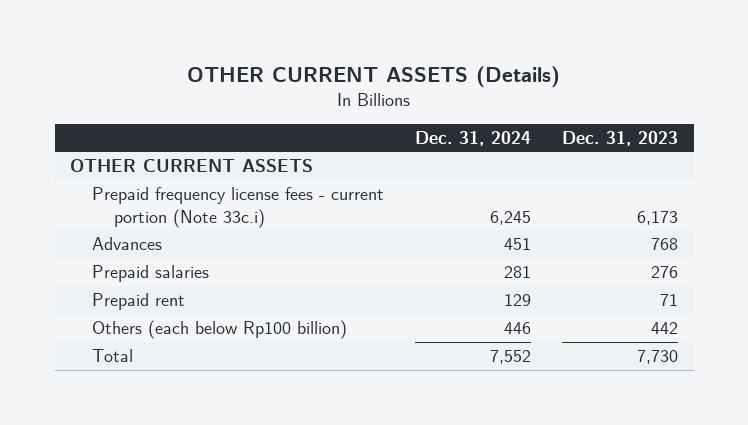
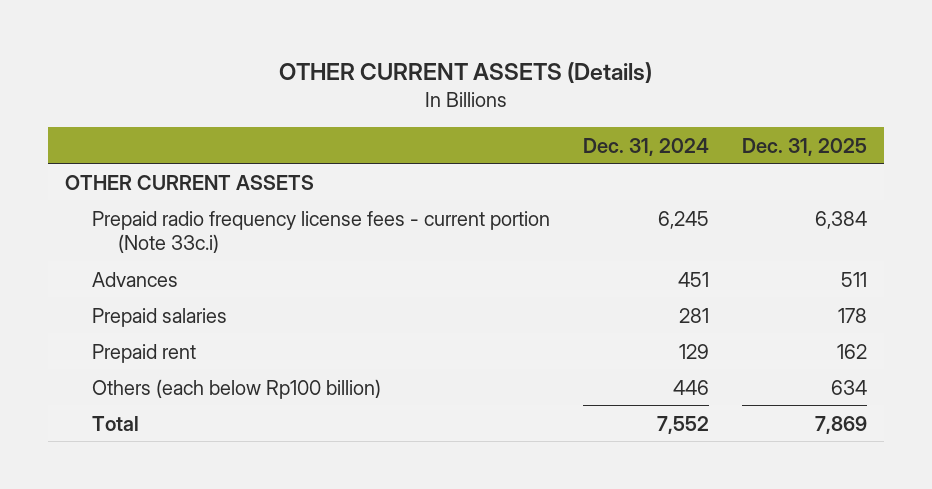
[562,130,679,146] Dec. 31, 2023 -> none
none -> [742,137,868,156] Dec. 31, 2025
[92,186,385,228] Prepaid frequency license fees - current portion (Note 33c.i) -> [91,210,550,253] Prepaid radio frequency license fees - current portion (Note 33c.i)

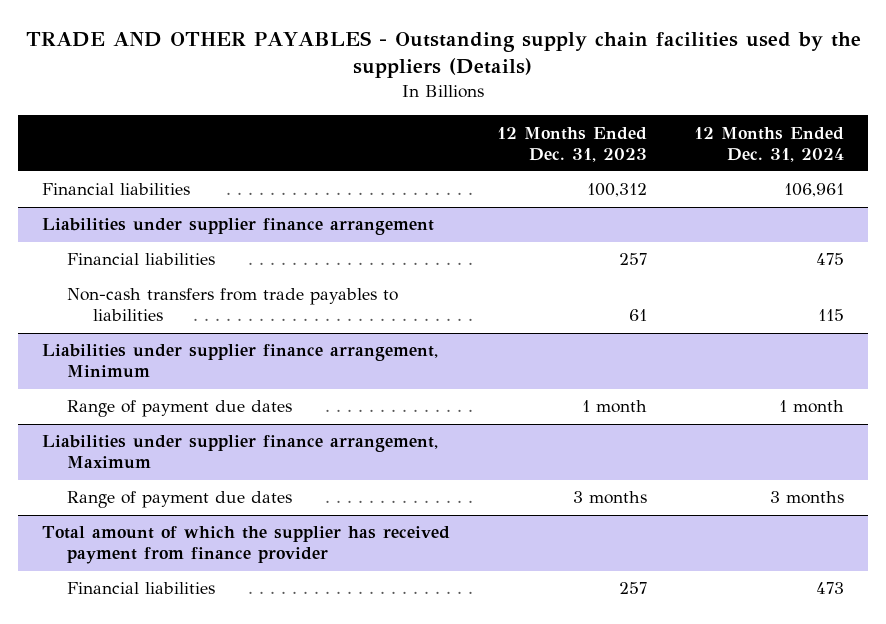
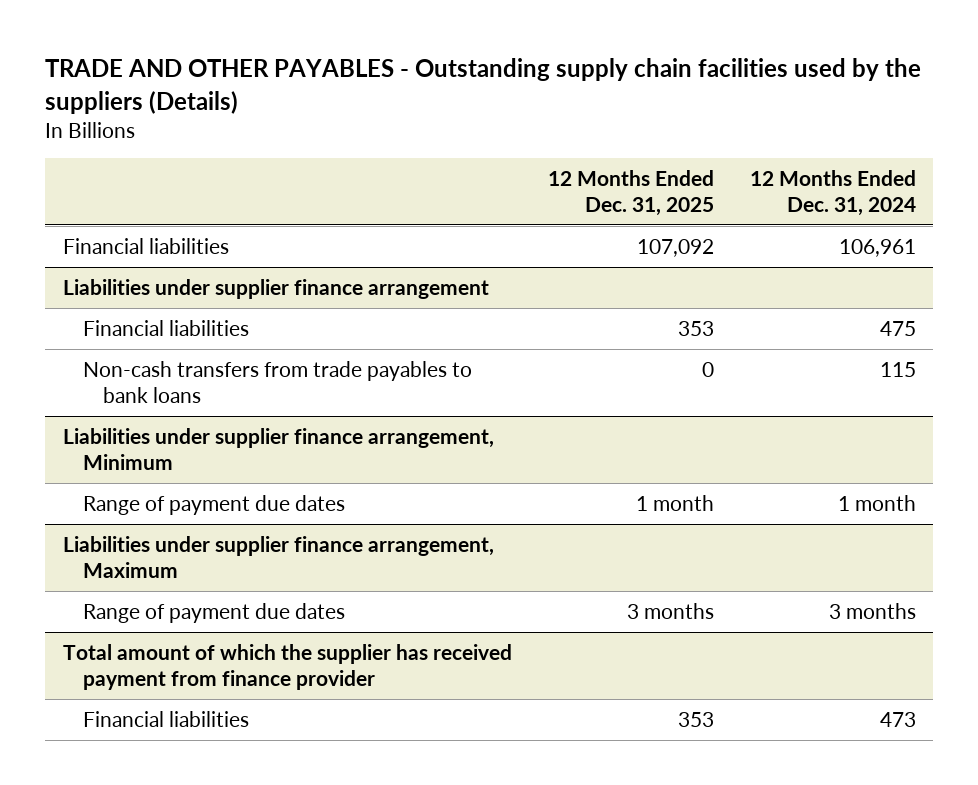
[497,126,648,162] 12 Months Ended Dec. 31, 2023 -> none
none -> [547,170,714,217] 12 Months Ended Dec. 31, 2025
[67,288,399,322] Non-cash transfers from trade payables to liabilities -> [82,360,472,403] Non-cash transfers from trade payables to bank loans

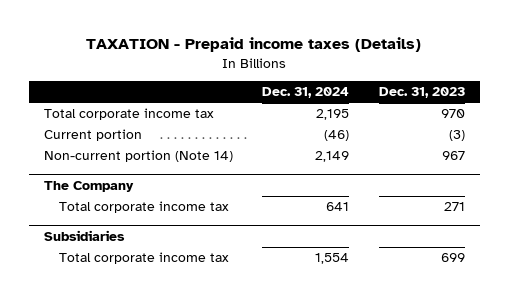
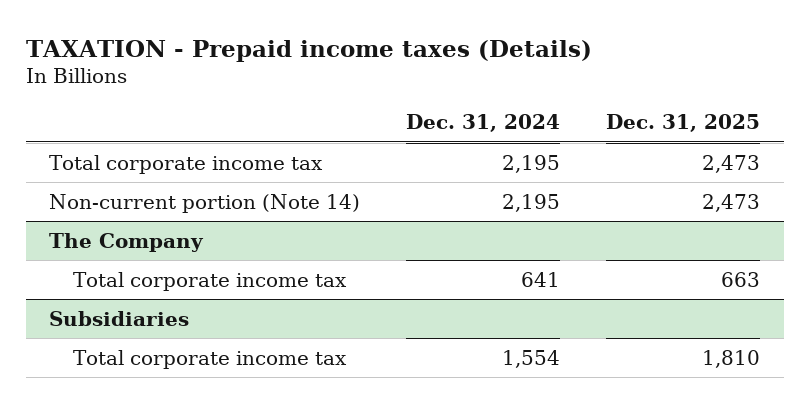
[379,87,466,99] Dec. 31, 2023 -> none
none -> [606,114,761,133] Dec. 31, 2025
[43,129,142,142] Current portion -> none
[315,151,350,163] 2,149 -> [502,193,561,212] 2,195

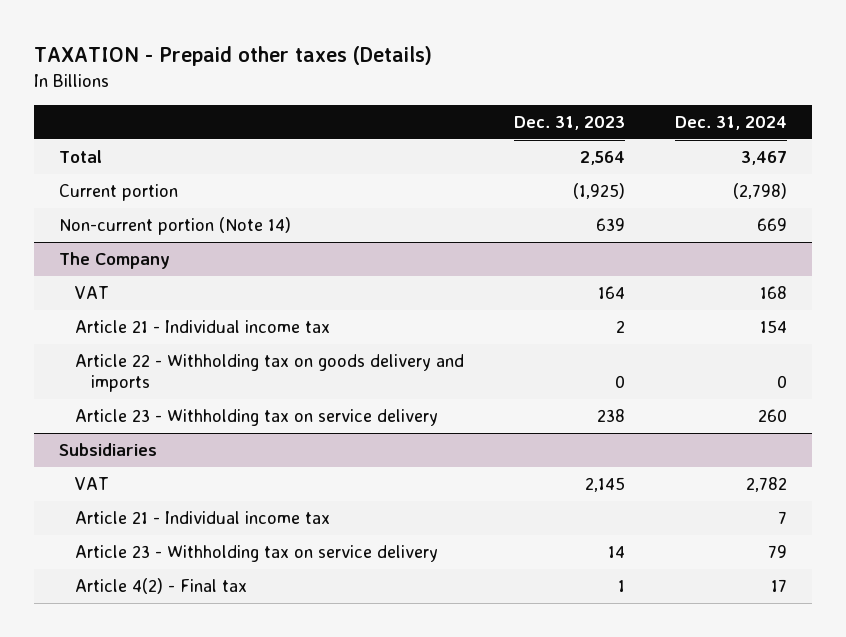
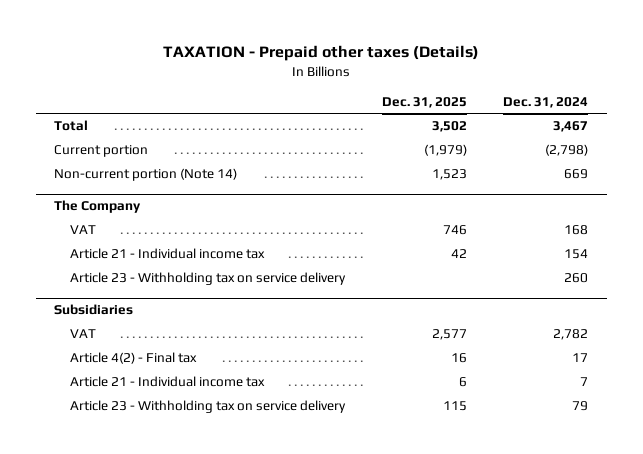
[513,116,625,131] Dec. 31, 2023 -> none
none -> [381,96,467,108] Dec. 31, 2025
[74,354,464,393] Article 22 - Withholding tax on goods delivery and imports -> none
[74,578,247,595] Article 4(2) - Final tax -> [70,352,198,365] Article 4(2) - Final tax

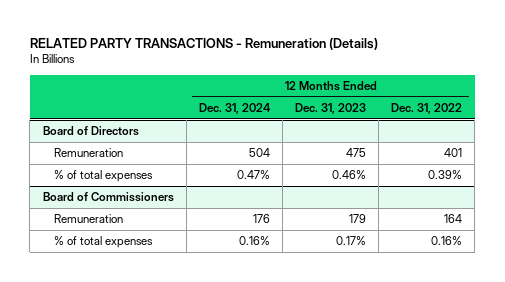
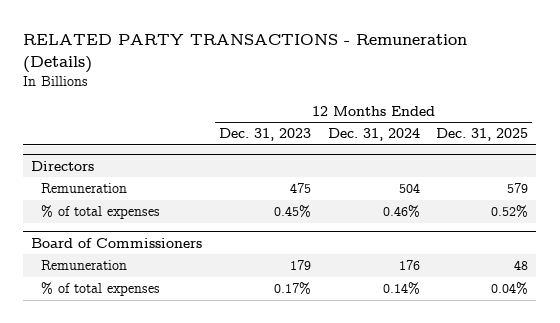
[391,102,463,114] Dec. 31, 2022 -> none
none -> [436,128,529,142] Dec. 31, 2025
[42,126,139,137] Board of Directors -> [31,160,95,171] Directors
[236,170,270,180] 0.47% -> [382,205,420,219] 0.46%
[332,170,367,180] 0.46% -> [274,205,312,219] 0.45%
[238,236,270,246] 0.16% -> [382,282,420,296] 0.14%

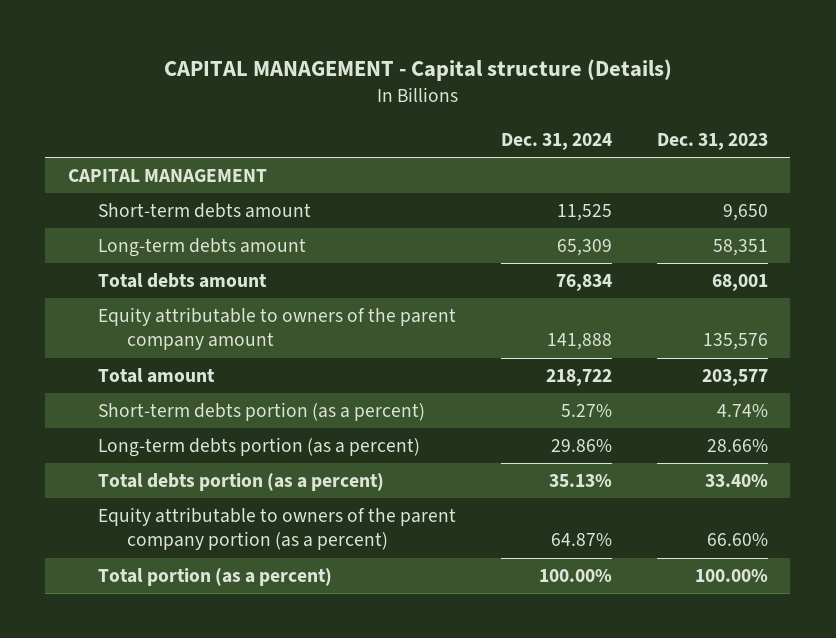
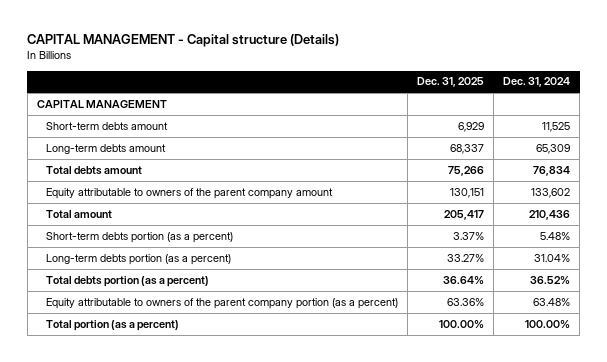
[656,132,768,150] Dec. 31, 2023 -> none
none -> [417,77,485,88] Dec. 31, 2025
[546,333,612,351] 141,888 -> [531,187,571,198] 133,602
[545,369,612,387] 218,722 -> [529,209,571,220] 210,436
[560,404,612,418] 5.27% -> [540,231,571,240] 5.48%
[550,439,612,453] 29.86% -> [534,253,571,262] 31.04%
[548,474,612,488] 35.13% -> [530,275,571,284] 36.52%
[550,533,612,547] 64.87% -> [533,297,571,306] 63.48%

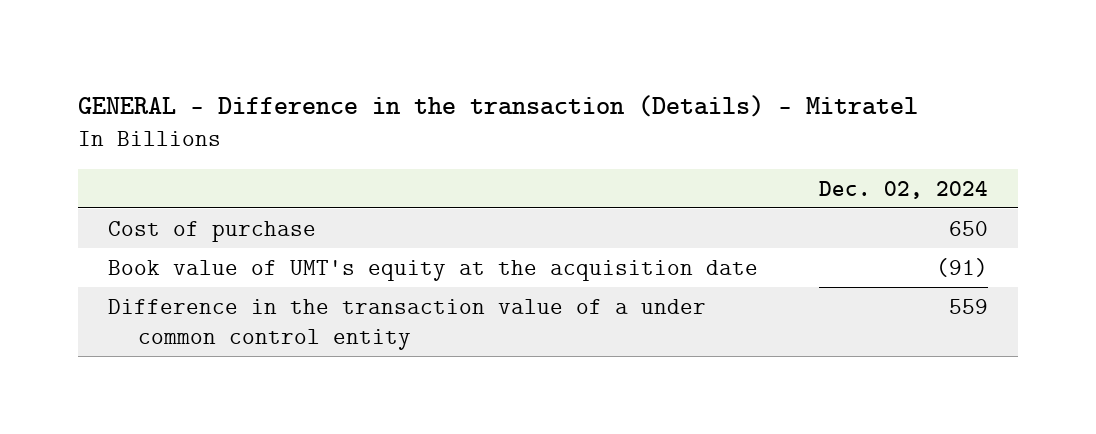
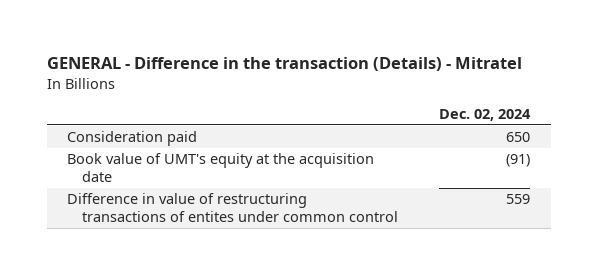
[108,220,317,242] Cost of purchase -> [67,131,198,147] Consideration paid
[108,298,707,350] Difference in the transaction value of a under common control entity -> [67,193,399,223] Difference in value of restructuring transactions of entites under common control

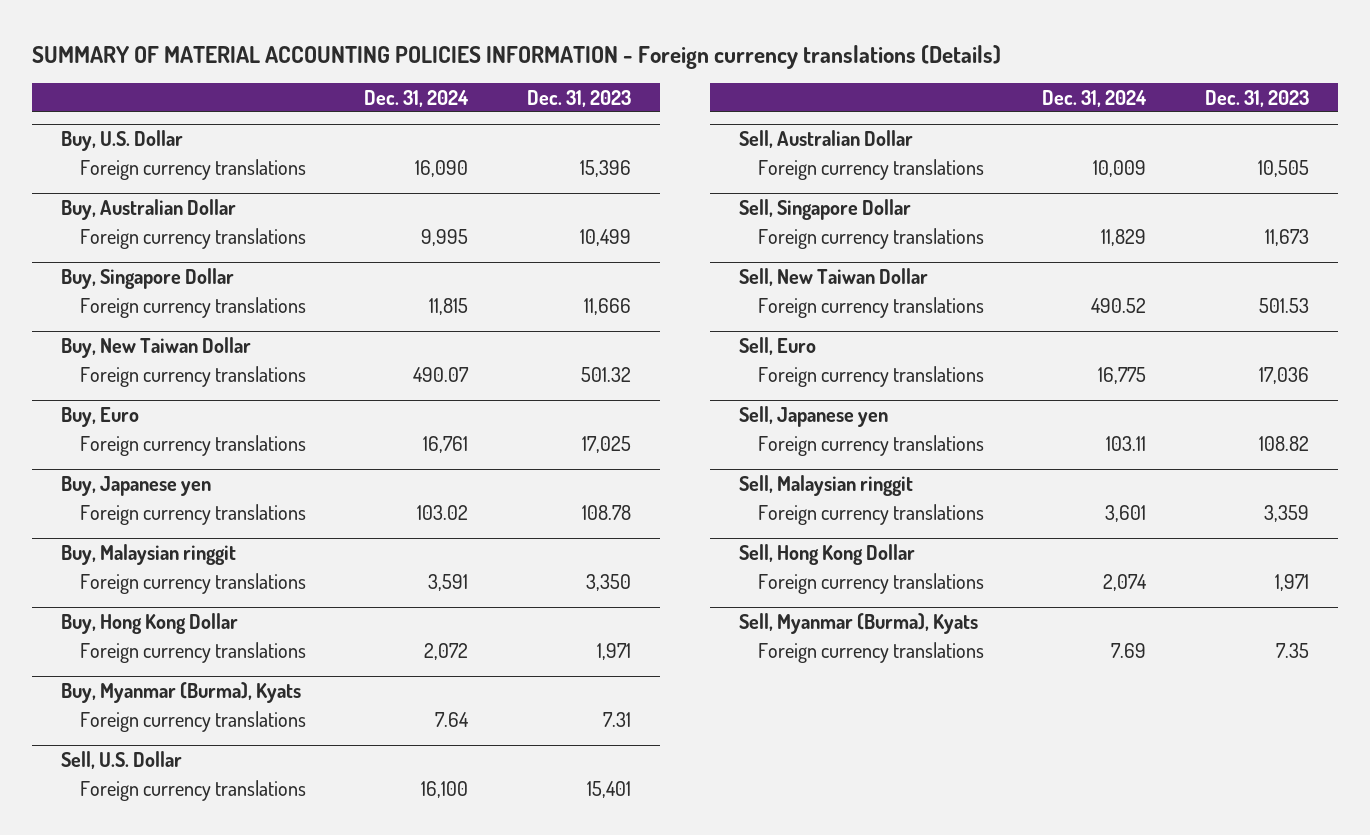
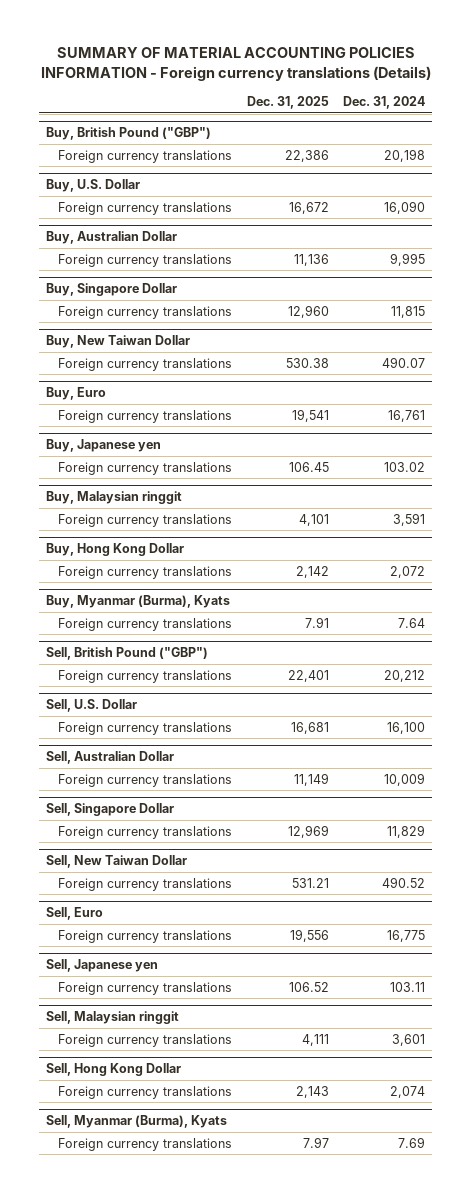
[526,89,631,107] Dec. 31, 2023 -> none
none -> [246,96,329,110] Dec. 31, 2025
none -> [46,127,212,141] Buy, British Pound ("GBP")
none -> [58,149,233,163] Foreign currency translations
none -> [46,647,209,661] Sell, British Pound ("GBP")
none -> [58,669,233,683] Foreign currency translations

